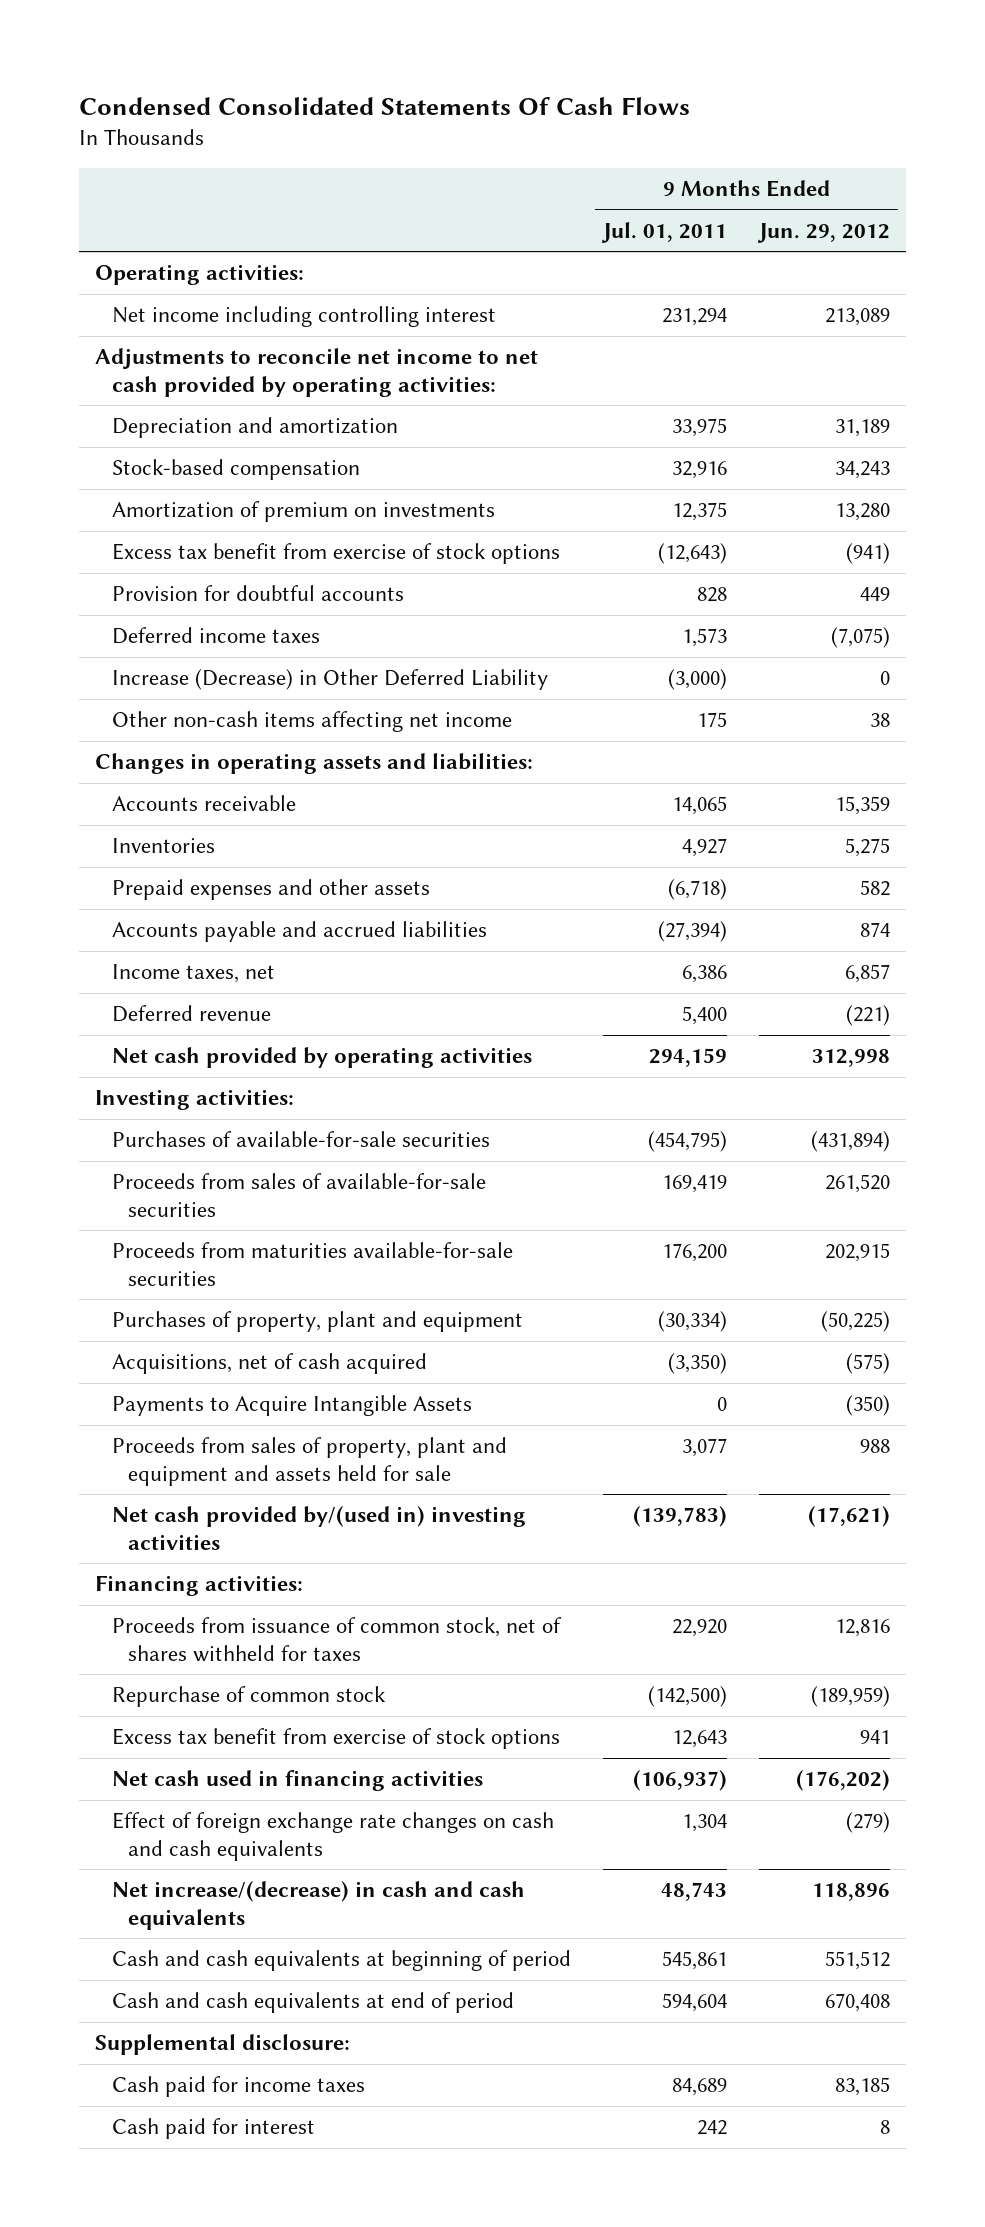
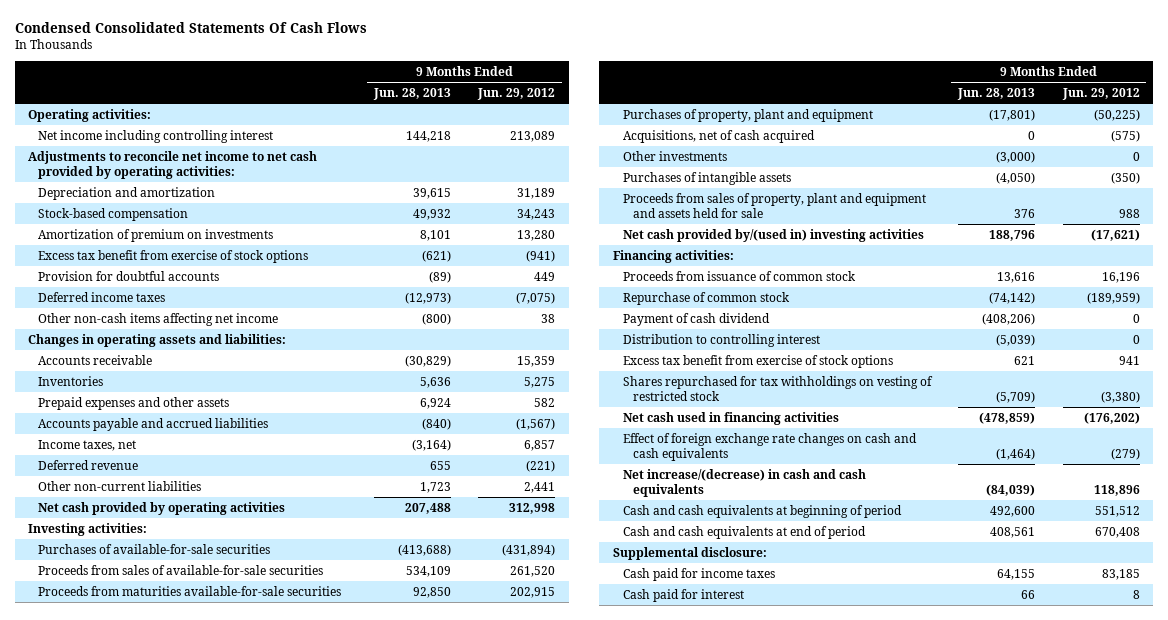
[600,221,727,243] Jul. 01, 2011 -> none
none -> [372,88,451,101] Jun. 28, 2013
[111,669,548,691] Increase (Decrease) in Other Deferred Liability -> none
[860,922,891,938] 874 -> [516,417,556,430] (1,567)
none -> [38,480,202,491] Other non-current liabilities
none -> [622,150,727,161] Other investments
[111,1395,472,1417] Payments to Acquire Intangible Assets -> [622,171,791,185] Purchases of intangible assets
[111,1617,562,1662] Proceeds from issuance of common stock, net of shares withheld for taxes -> [622,270,856,281] Proceeds from issuance of common stock
[835,1619,891,1638] 12,816 -> [1101,271,1140,283] 16,196
none -> [622,312,770,326] Payment of cash dividend
none -> [622,333,820,347] Distribution to controlling interest
none -> [622,375,933,401] Shares repurchased for tax withholdings on vesting of restricted stock

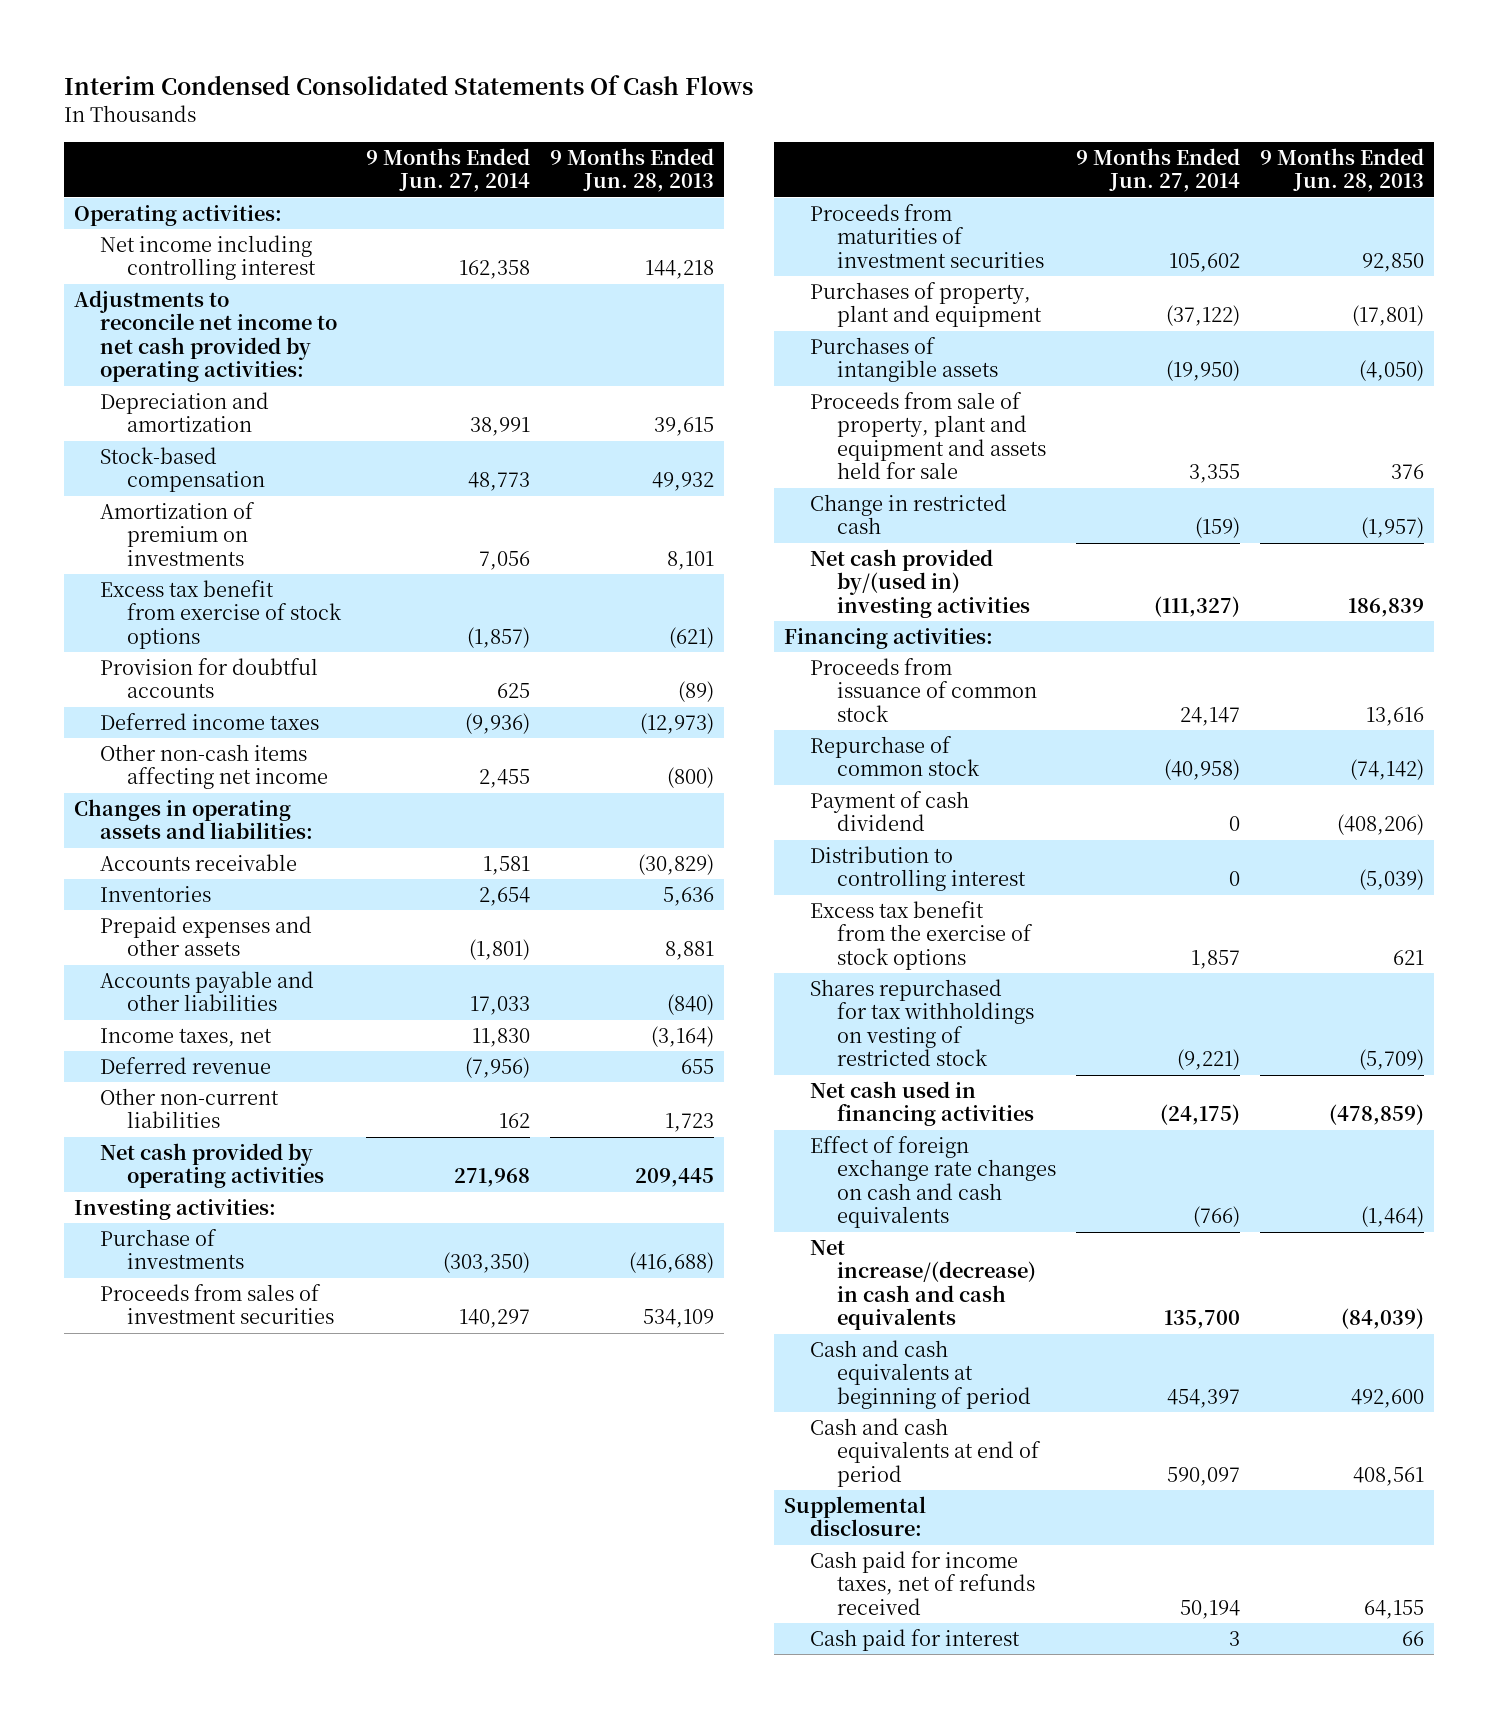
[14,22,367,34] Condensed Consolidated Statements Of Cash Flows -> [64,74,754,95] Interim Condensed Consolidated Statements Of Cash Flows
[477,88,556,101] Jun. 29, 2012 -> none
none -> [365,147,530,193] 9 Months Ended Jun. 27, 2014
[419,397,451,409] 6,924 -> [665,941,715,961] 8,881
[38,417,269,431] Accounts payable and accrued liabilities -> [100,971,315,1012] Accounts payable and other liabilities
[404,502,451,514] 207,488 -> [635,1168,715,1188] 209,445
[38,543,271,554] Purchases of available-for-sale securities -> none
none -> [100,1229,244,1270] Purchase of investments
[38,564,324,575] Proceeds from sales of available-for-sale securities -> [100,1284,334,1325] Proceeds from sales of investment securities
[38,585,342,596] Proceeds from maturities available-for-sale securities -> [810,204,1044,268] Proceeds from maturities of investment securities
[622,129,815,143] Acquisitions, net of cash acquired -> none
[622,150,727,161] Other investments -> none
[622,192,926,218] Proceeds from sales of property, plant and equipment and assets held for sale -> [810,392,1046,480] Proceeds from sale of property, plant and equipment and assets held for sale
none -> [810,494,1008,535] Change in restricted cash
[989,229,1036,241] 188,796 -> [1348,597,1425,617] 186,839
[622,354,893,368] Excess tax benefit from exercise of stock options -> [810,901,1033,970] Excess tax benefit from the exercise of stock options
[622,567,775,581] Cash paid for income taxes -> [810,1551,1035,1615] Cash paid for income taxes, net of refunds received

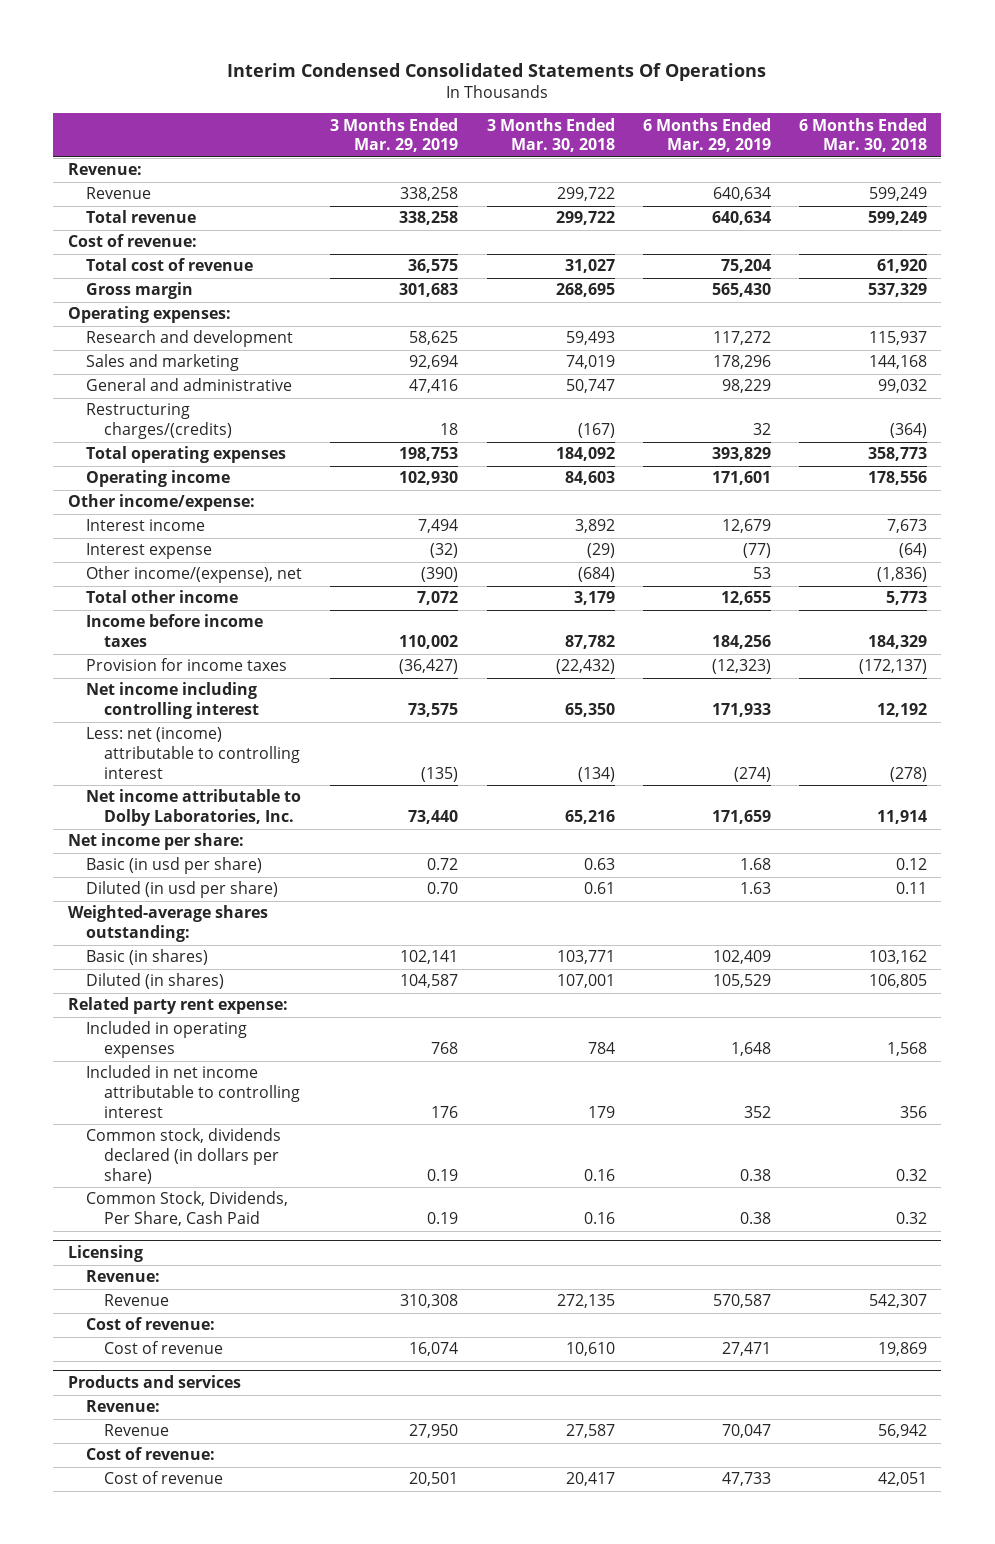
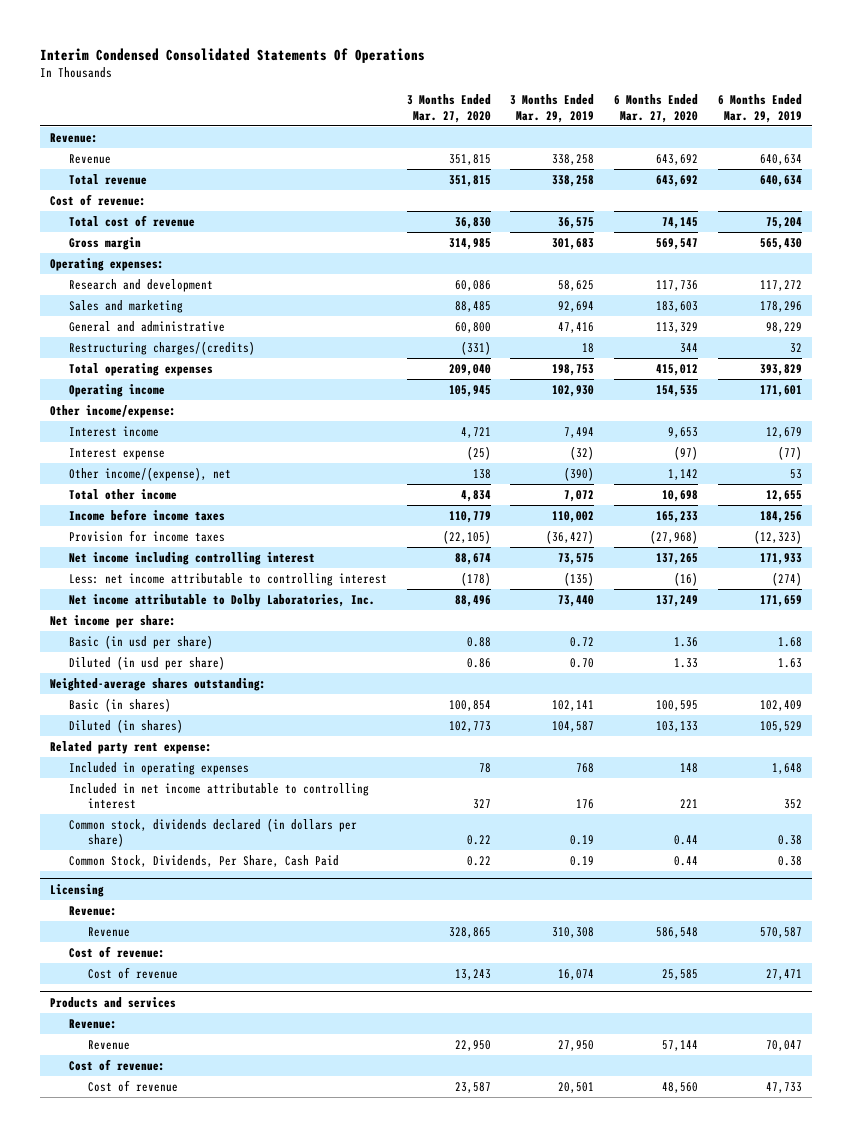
[486,117,615,153] 3 Months Ended Mar. 30, 2018 -> none
[799,117,928,153] 6 Months Ended Mar. 30, 2018 -> none
none -> [406,94,491,124] 3 Months Ended Mar. 27, 2020
none -> [614,94,699,124] 6 Months Ended Mar. 27, 2020
[85,727,300,779] Less: net (income) attributable to controlling interest -> [69,572,388,586] Less: net income attributable to controlling interest

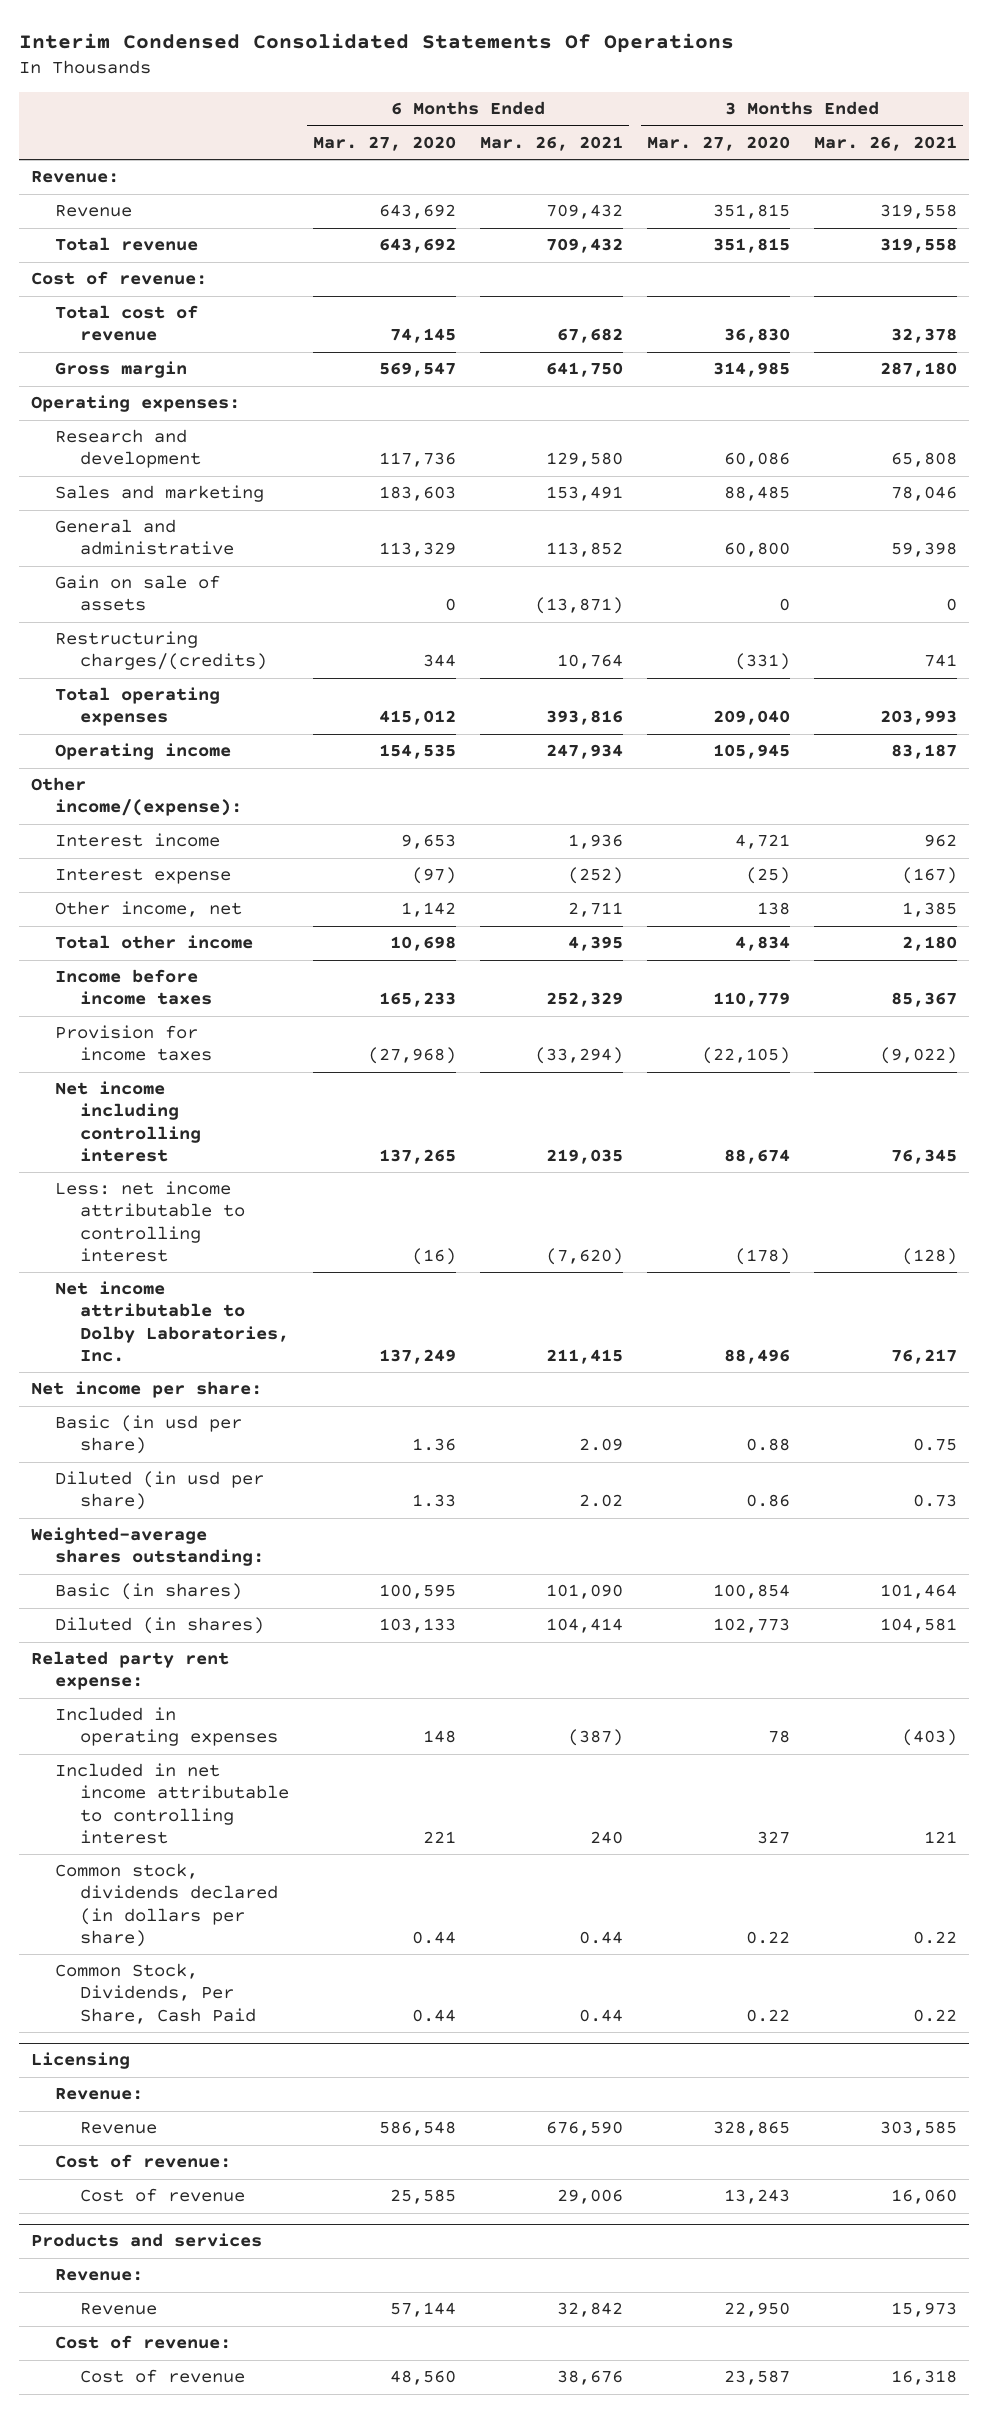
[510,94,595,124] 3 Months Ended Mar. 29, 2019 -> none
[717,94,802,124] 6 Months Ended Mar. 29, 2019 -> none
none -> [480,136,624,152] Mar. 26, 2021
none -> [813,136,957,152] Mar. 26, 2021
none -> [55,575,221,612] Gain on sale of assets
[50,404,177,418] Other income/expense: -> [30,777,243,817] Other income/(expense):
[69,466,232,481] Other income/(expense), net -> [55,901,243,918] Other income, net

